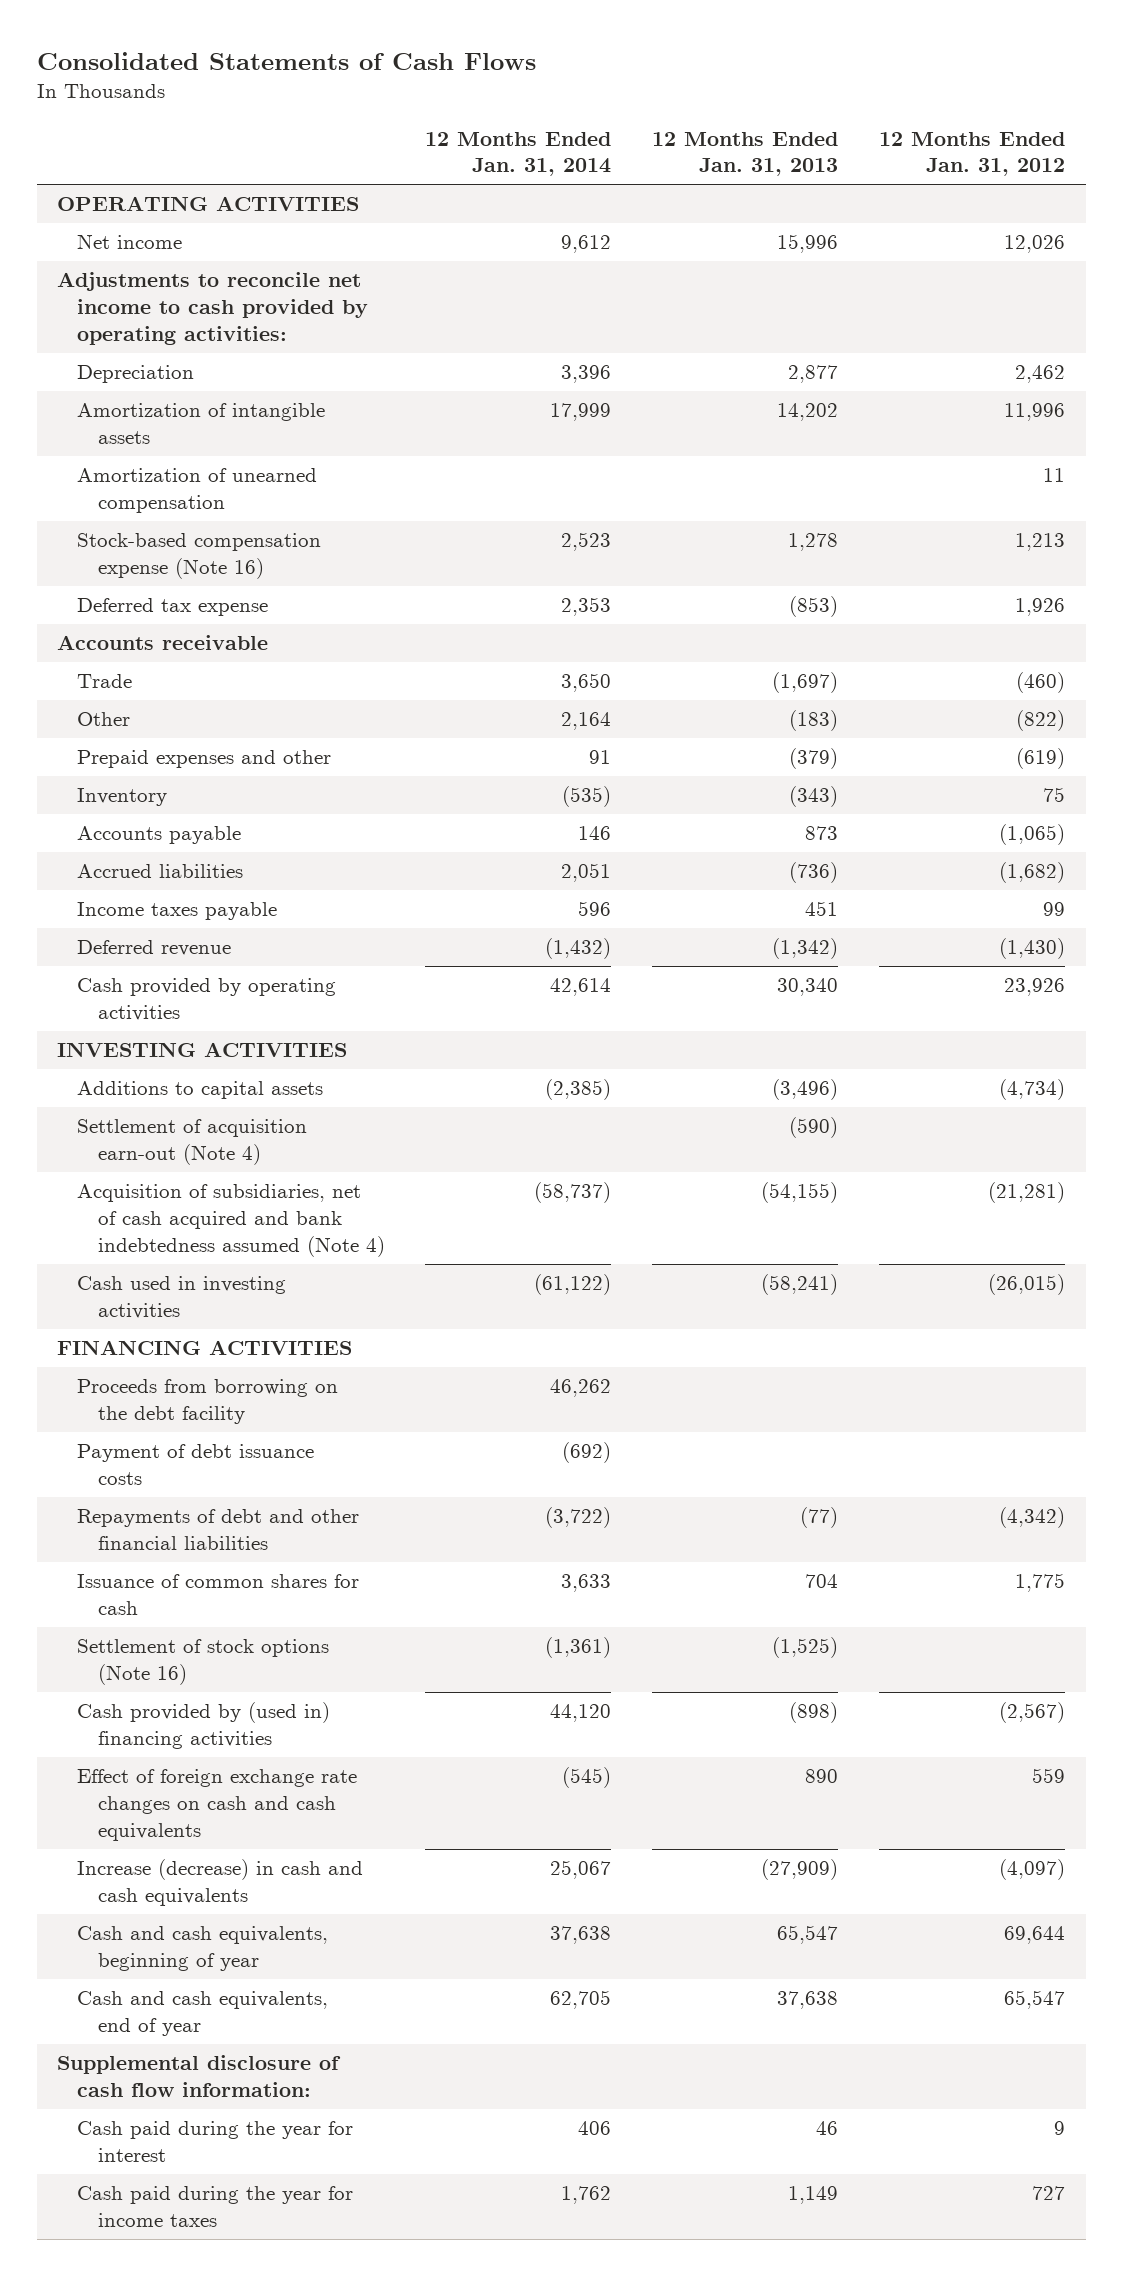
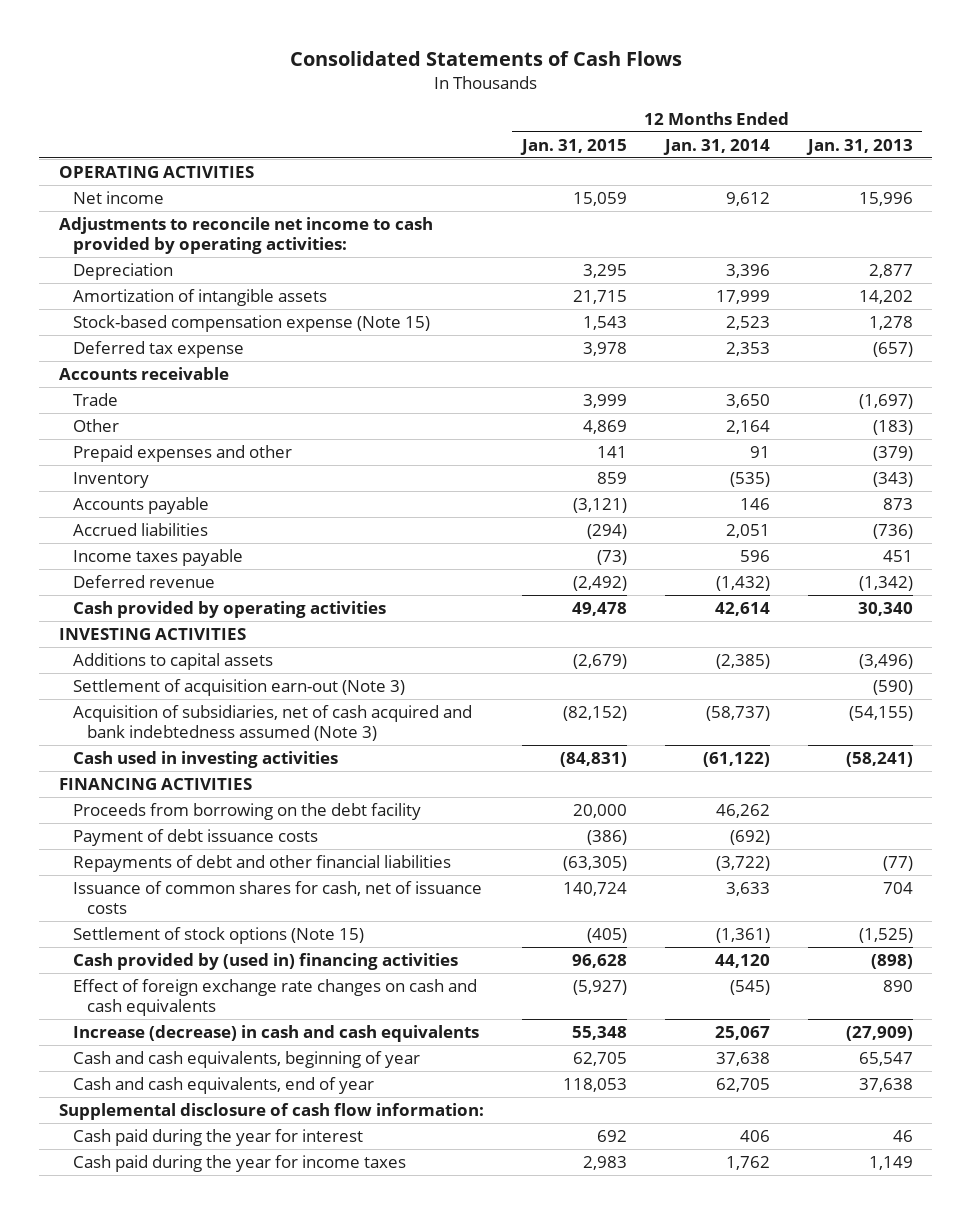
[879,131,1066,177] 12 Months Ended Jan. 31, 2012 -> none
none -> [519,138,627,155] Jan. 31, 2015
[77,468,318,514] Amortization of unearned compensation -> none
[77,533,322,580] Stock-based compensation expense (Note 16) -> [72,315,430,333] Stock-based compensation expense (Note 15)
[789,596,839,618] (853) -> [872,342,913,358] (657)
[77,1119,308,1166] Settlement of acquisition earn-out (Note 4) -> [72,679,405,697] Settlement of acquisition earn-out (Note 3)
[77,1184,385,1257] Acquisition of subsidiaries, net of cash acquired and bank indebtedness assumed (Note 4) -> [72,705,472,741] Acquisition of subsidiaries, net of cash acquired and bank indebtedness assumed (Note 3)
[77,1574,360,1616] Issuance of common shares for cash -> [72,881,482,914] Issuance of common shares for cash, net of issuance costs
[77,1639,330,1686] Settlement of stock options (Note 16) -> [72,927,364,945] Settlement of stock options (Note 15)

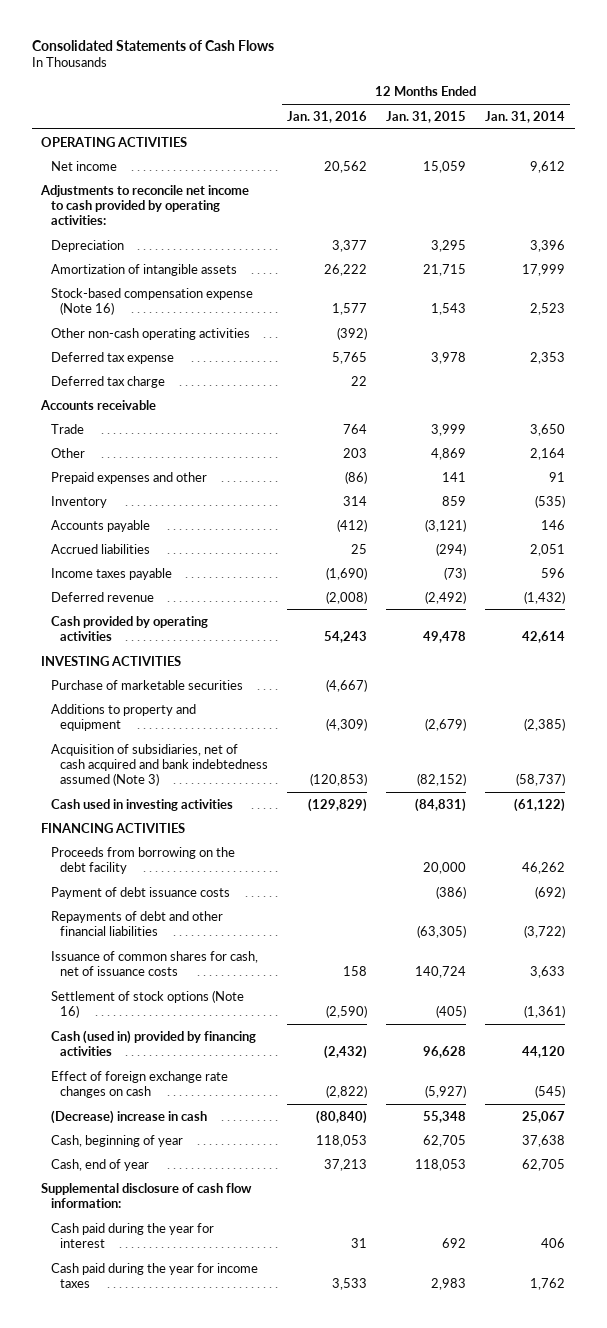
[805,138,913,155] Jan. 31, 2013 -> none
none -> [287,110,368,123] Jan. 31, 2016
[72,315,430,333] Stock-based compensation expense (Note 15) -> [50,287,253,316] Stock-based compensation expense (Note 16)
none -> [50,327,250,340] Other non-cash operating activities
none -> [50,375,165,388] Deferred tax charge
[72,679,405,697] Settlement of acquisition earn-out (Note 3) -> none
none -> [50,679,243,690] Purchase of marketable securities
[72,653,273,671] Additions to capital assets -> [50,703,196,732] Additions to property and equipment
[72,927,364,945] Settlement of stock options (Note 15) -> [50,989,244,1019] Settlement of stock options (Note 16)
[72,953,458,971] Cash provided by (used in) financing activities -> [50,1029,256,1057] Cash (used in) provided by financing activities
[72,979,477,1016] Effect of foreign exchange rate changes on cash and cash equivalents -> [50,1070,228,1099] Effect of foreign exchange rate changes on cash
[72,1025,479,1043] Increase (decrease) in cash and cash equivalents -> [50,1109,207,1124] (Decrease) increase in cash
[72,1051,420,1069] Cash and cash equivalents, beginning of year -> [50,1134,183,1147] Cash, beginning of year
[72,1077,374,1095] Cash and cash equivalents, end of year -> [50,1158,149,1171] Cash, end of year

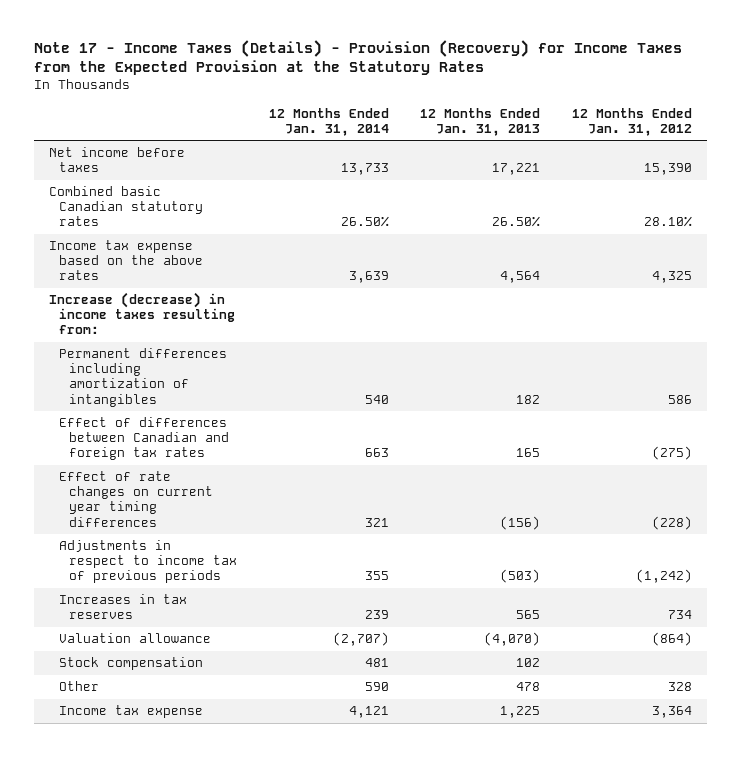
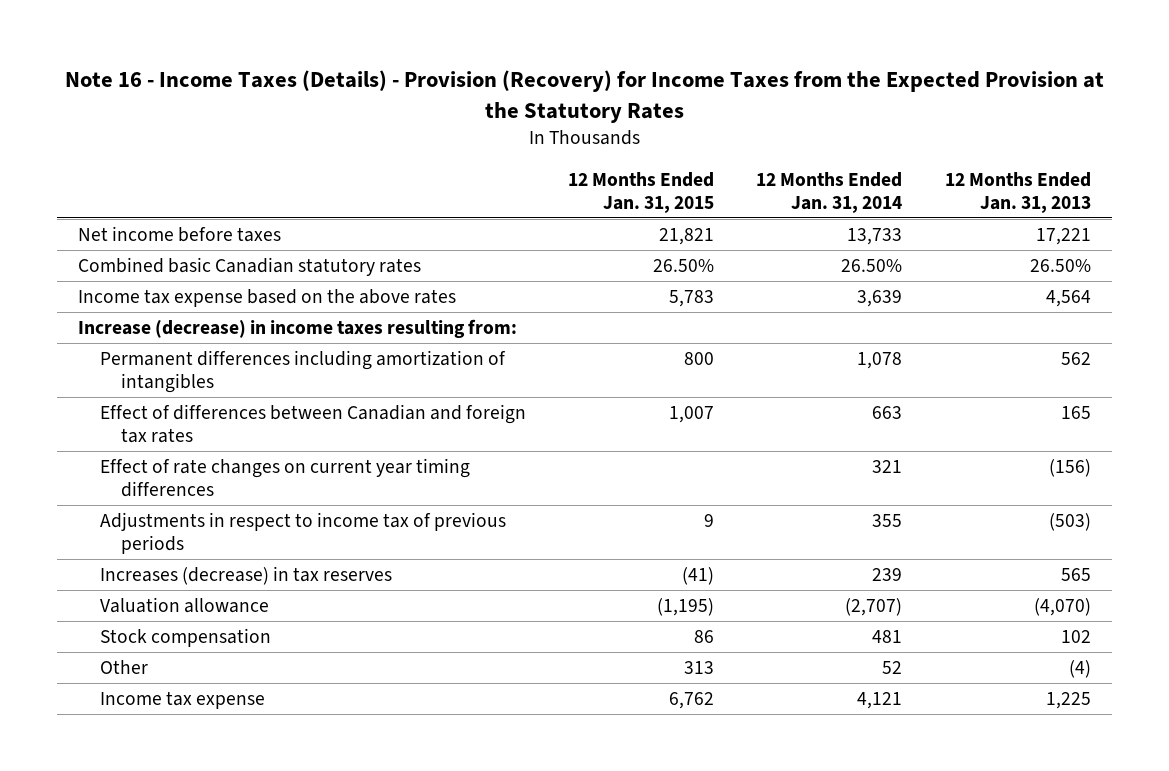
[33,39,682,76] Note 17 - Income Taxes (Details) - Provision (Recovery) for Income Taxes from the Expected Provision at the Statutory Rates -> [64,70,1104,123] Note 16 - Income Taxes (Details) - Provision (Recovery) for Income Taxes from the Expected Provision at the Statutory Rates
[571,107,692,136] 12 Months Ended Jan. 31, 2012 -> none
none -> [567,171,714,213] 12 Months Ended Jan. 31, 2015
[364,394,389,404] 540 -> [857,352,903,370] 1,078
[516,394,541,404] 182 -> [1060,352,1091,366] 562
[59,594,188,620] Increases in tax reserves -> [99,566,392,586] Increases (decrease) in tax reserves
[364,682,389,692] 590 -> [882,661,903,675] 52
[516,682,541,692] 478 -> [1068,660,1091,679] (4)

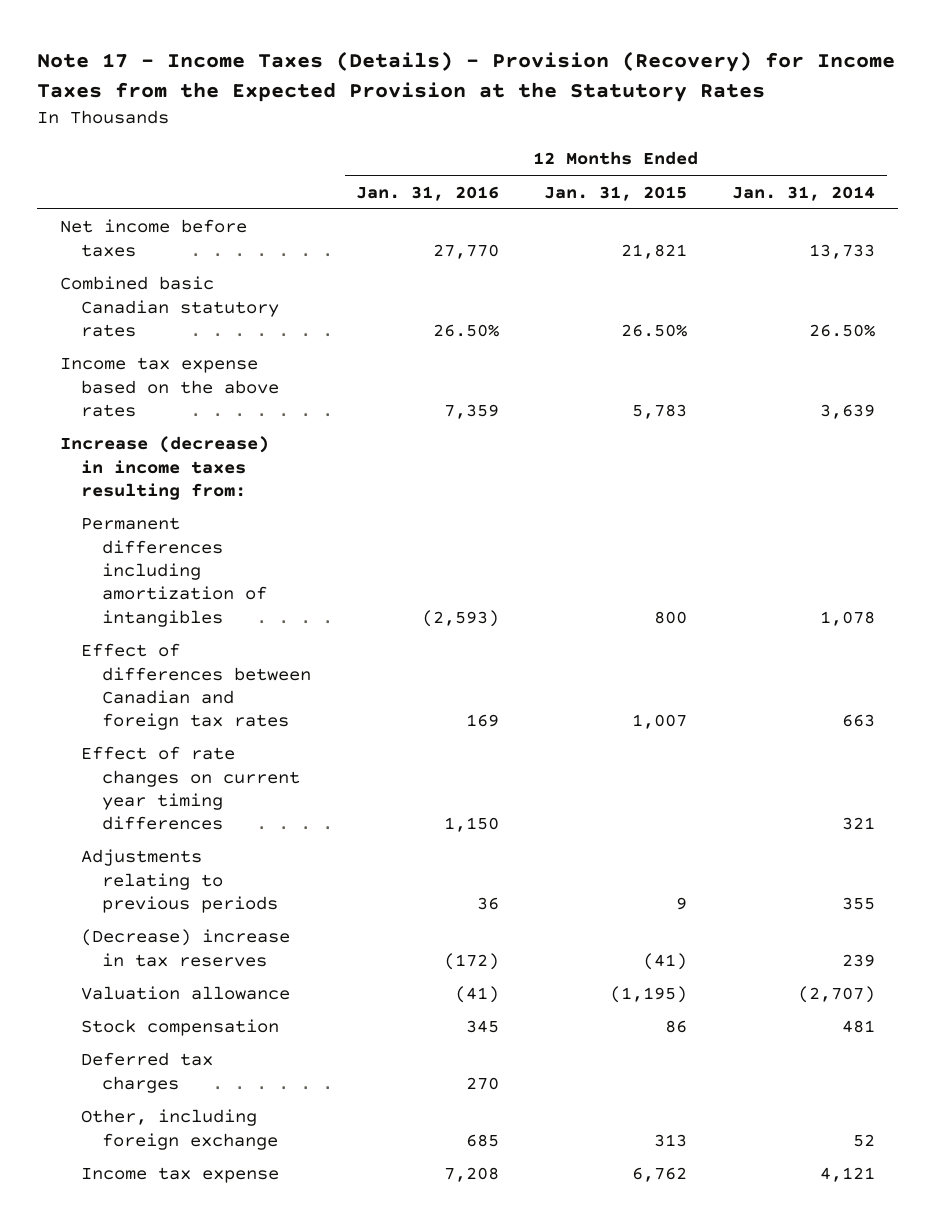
[64,70,1104,123] Note 16 - Income Taxes (Details) - Provision (Recovery) for Income Taxes from the Expected Provision at the Statutory Rates -> [37,50,896,102] Note 17 - Income Taxes (Details) - Provision (Recovery) for Income Taxes from the Expected Provision at the Statutory Rates
[944,171,1091,213] 12 Months Ended Jan. 31, 2013 -> none
none -> [356,185,500,201] Jan. 31, 2016
[99,512,506,555] Adjustments in respect to income tax of previous periods -> [80,849,278,914] Adjustments relating to previous periods
[99,566,392,586] Increases (decrease) in tax reserves -> [80,929,290,967] (Decrease) increase in tax reserves
none -> [80,1052,213,1093] Deferred tax charges
[99,660,148,675] Other -> [80,1109,278,1150] Other, including foreign exchange

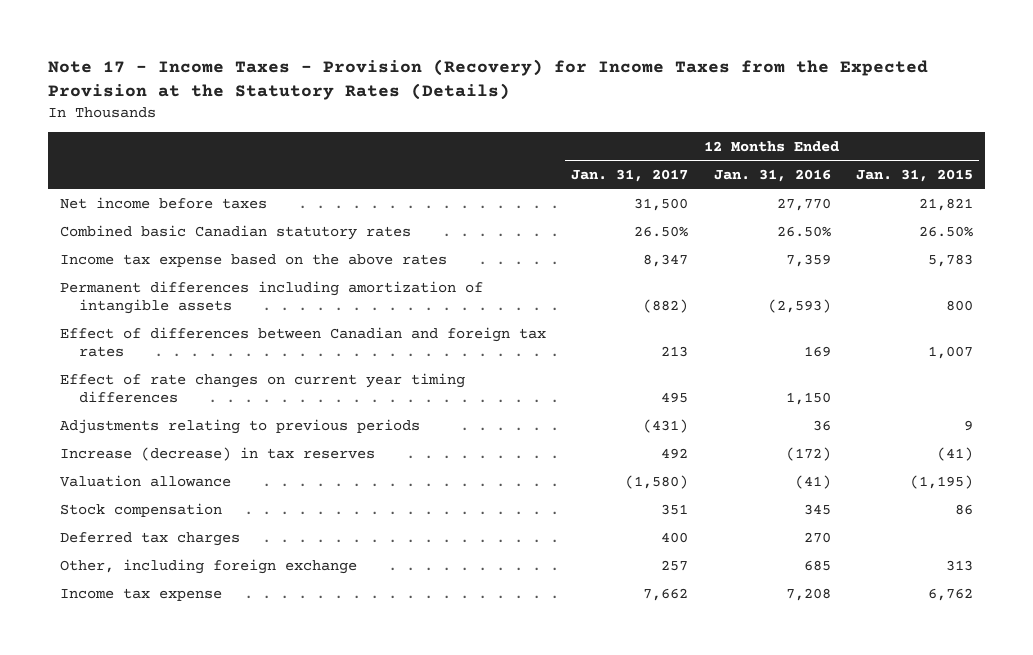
[37,50,896,102] Note 17 - Income Taxes (Details) - Provision (Recovery) for Income Taxes from the Expected Provision at the Statutory Rates -> [47,58,928,100] Note 17 - Income Taxes - Provision (Recovery) for Income Taxes from the Expected Provision at the Statutory Rates (Details)
[732,185,876,201] Jan. 31, 2014 -> none
none -> [571,168,689,182] Jan. 31, 2017
[59,436,269,501] Increase (decrease) in income taxes resulting from: -> none
[80,517,267,627] Permanent differences including amortization of intangibles -> [60,280,484,314] Permanent differences including amortization of intangible assets
[80,929,290,967] (Decrease) increase in tax reserves -> [60,446,376,461] Increase (decrease) in tax reserves

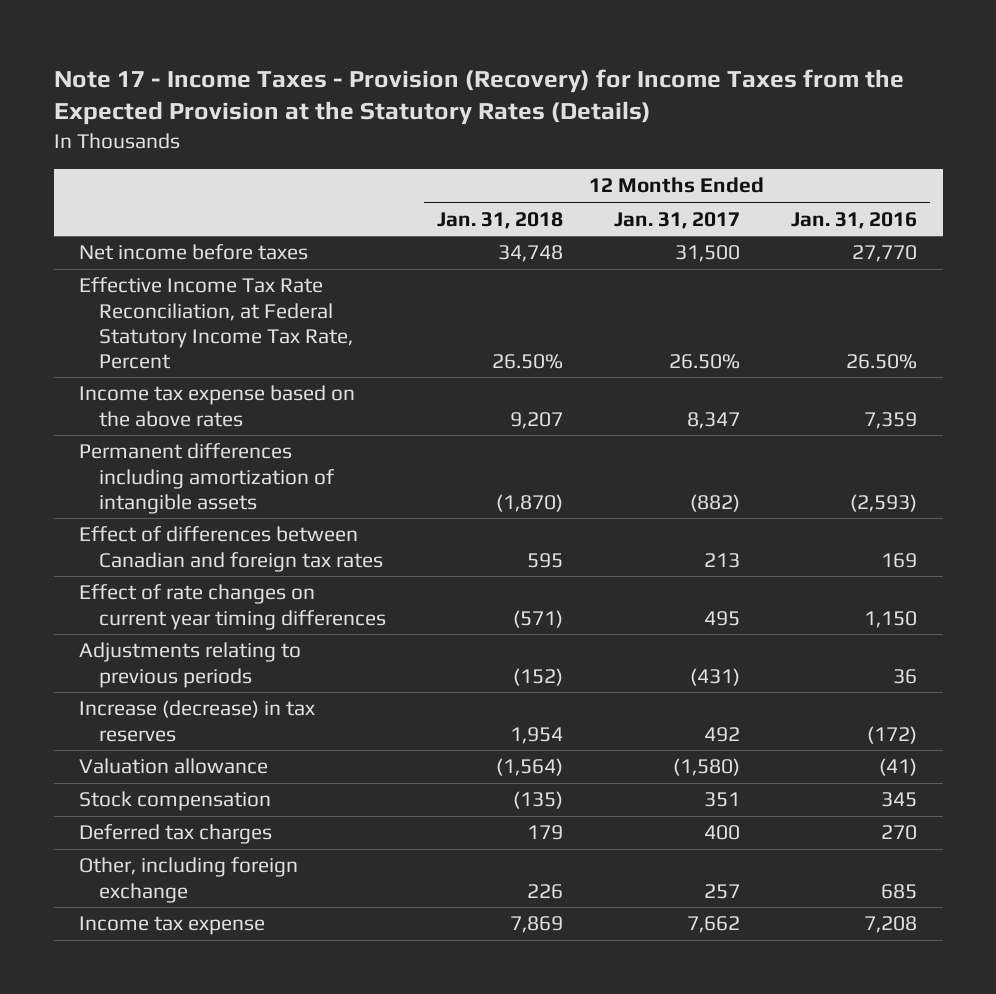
[855,168,973,182] Jan. 31, 2015 -> none
none -> [437,211,564,229] Jan. 31, 2018
[60,224,412,240] Combined basic Canadian statutory rates -> [79,277,354,369] Effective Income Tax Rate Reconciliation, at Federal Statutory Income Tax Rate, Percent

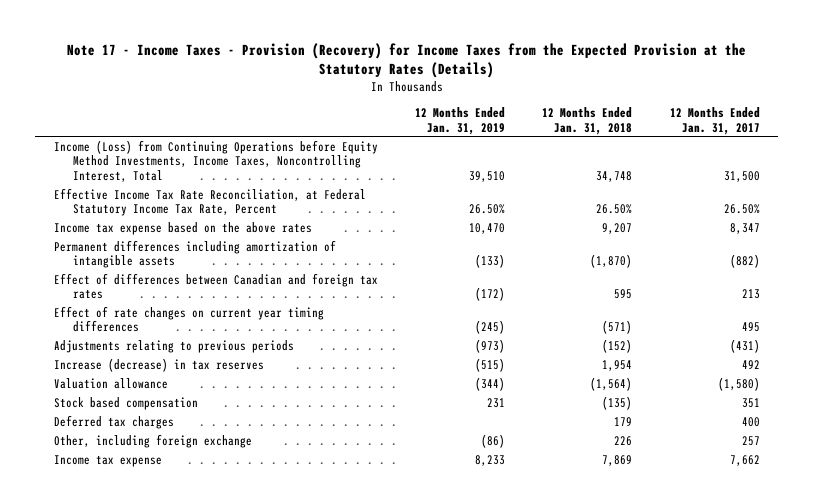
[791,211,918,229] Jan. 31, 2016 -> none
none -> [415,106,506,135] 12 Months Ended Jan. 31, 2019
[79,244,309,261] Net income before taxes -> [54,139,379,183] Income (Loss) from Continuing Operations before Equity Method Investments, Income Taxes, Noncontrolling Interest, Total
[79,791,272,812] Stock compensation -> [54,396,199,410] Stock based compensation

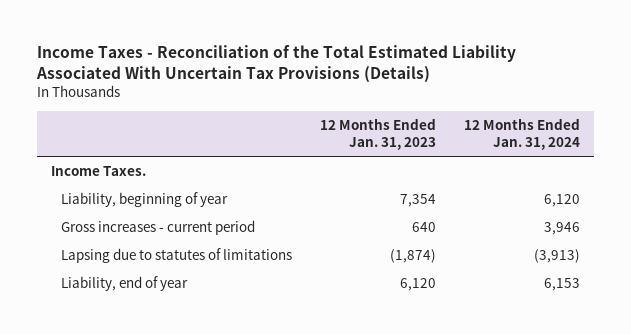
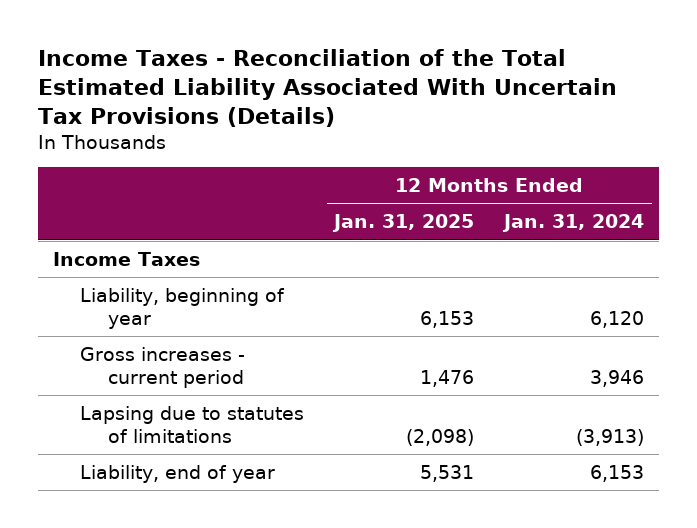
[320,117,437,151] 12 Months Ended Jan. 31, 2023 -> none
none -> [332,214,475,233] Jan. 31, 2025
[50,165,146,176] Income Taxes. -> [52,251,200,266] Income Taxes

